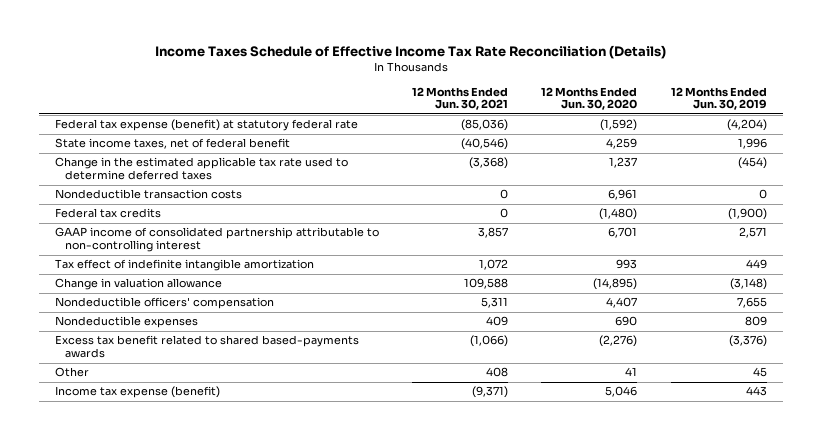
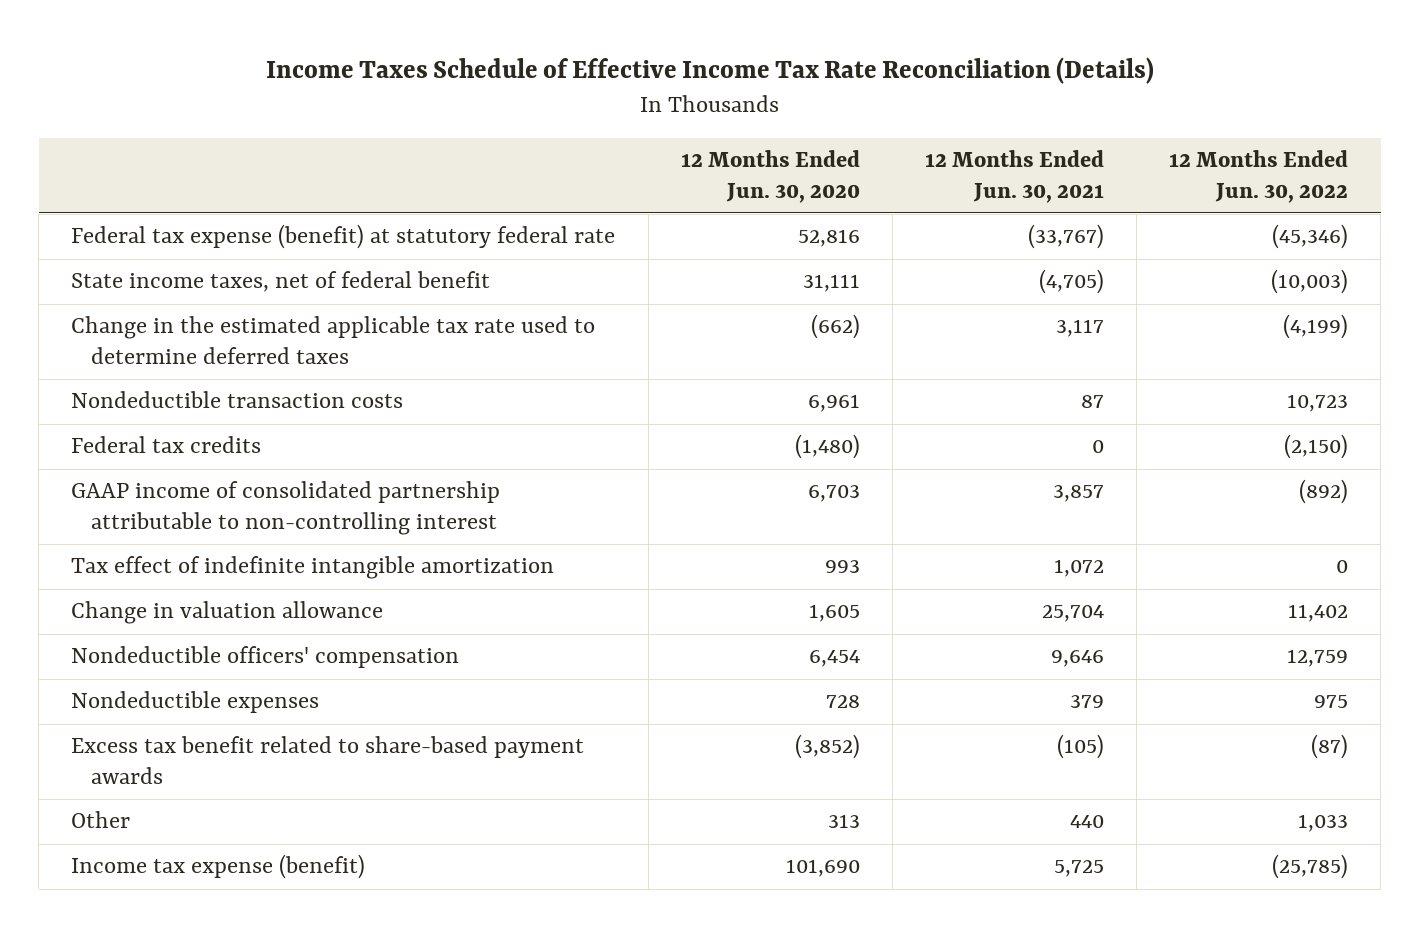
[670,86,767,111] 12 Months Ended Jun. 30, 2019 -> none
none -> [1169,150,1349,203] 12 Months Ended Jun. 30, 2022
[461,119,509,132] (85,036) -> [1027,224,1104,250] (33,767)
[600,119,638,132] (1,592) -> [797,229,860,248] 52,816
[461,138,509,151] (40,546) -> [1038,269,1104,295] (4,705)
[606,138,638,150] 4,259 -> [802,274,860,293] 31,111
[469,157,509,170] (3,368) -> [1055,319,1104,338] 3,117
[609,157,638,169] 1,237 -> [810,314,860,340] (662)
[500,189,509,200] 0 -> [1080,395,1104,409] 87
[608,227,638,239] 6,701 -> [807,485,860,503] 6,703
[464,278,509,290] 109,588 -> [1041,605,1104,623] 25,704
[593,278,638,291] (14,895) -> [808,604,860,623] 1,605
[481,297,509,309] 5,311 -> [1050,650,1104,668] 9,646
[606,297,638,309] 4,407 -> [808,650,860,668] 6,454
[486,316,509,327] 409 -> [1069,695,1104,709] 379
[615,316,638,327] 690 -> [825,695,860,709] 728
[55,335,360,359] Excess tax benefit related to shared based-payments awards -> [71,736,585,785] Excess tax benefit related to share-based payment awards
[470,335,509,348] (1,066) -> [1056,734,1104,760] (105)
[599,335,638,348] (2,276) -> [794,734,860,760] (3,852)
[486,367,509,378] 408 -> [1069,815,1104,829] 440
[625,367,638,377] 41 -> [827,814,860,829] 313
[472,386,509,399] (9,371) -> [1053,860,1104,878] 5,725
[605,386,638,398] 5,046 -> [785,859,860,878] 101,690

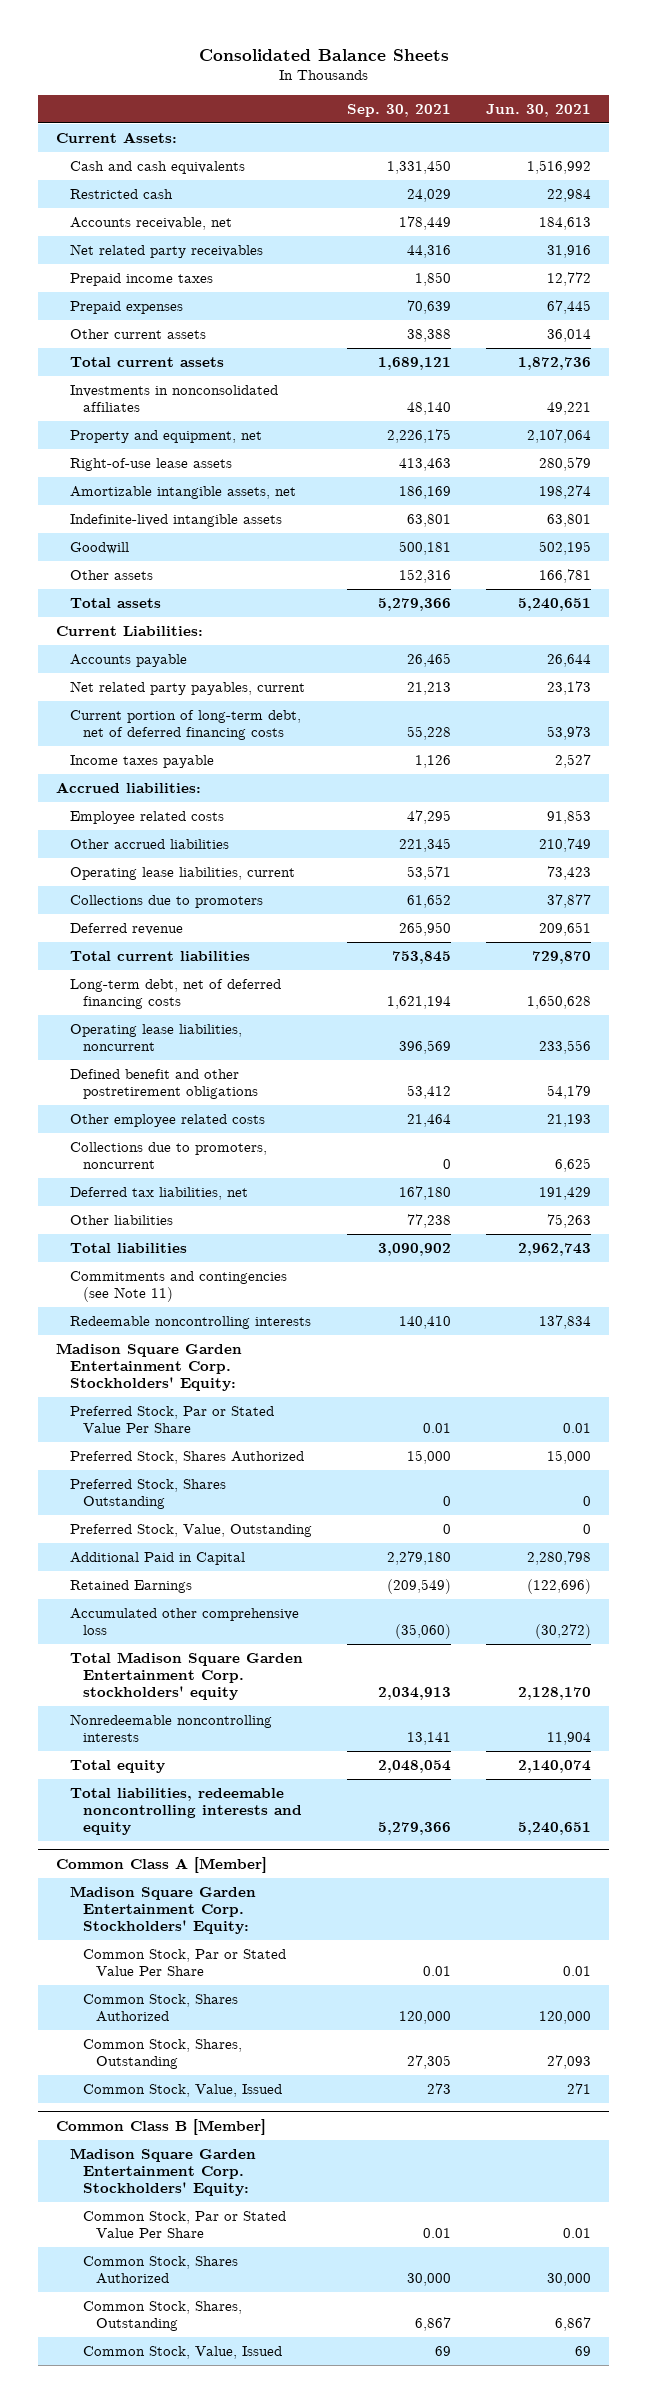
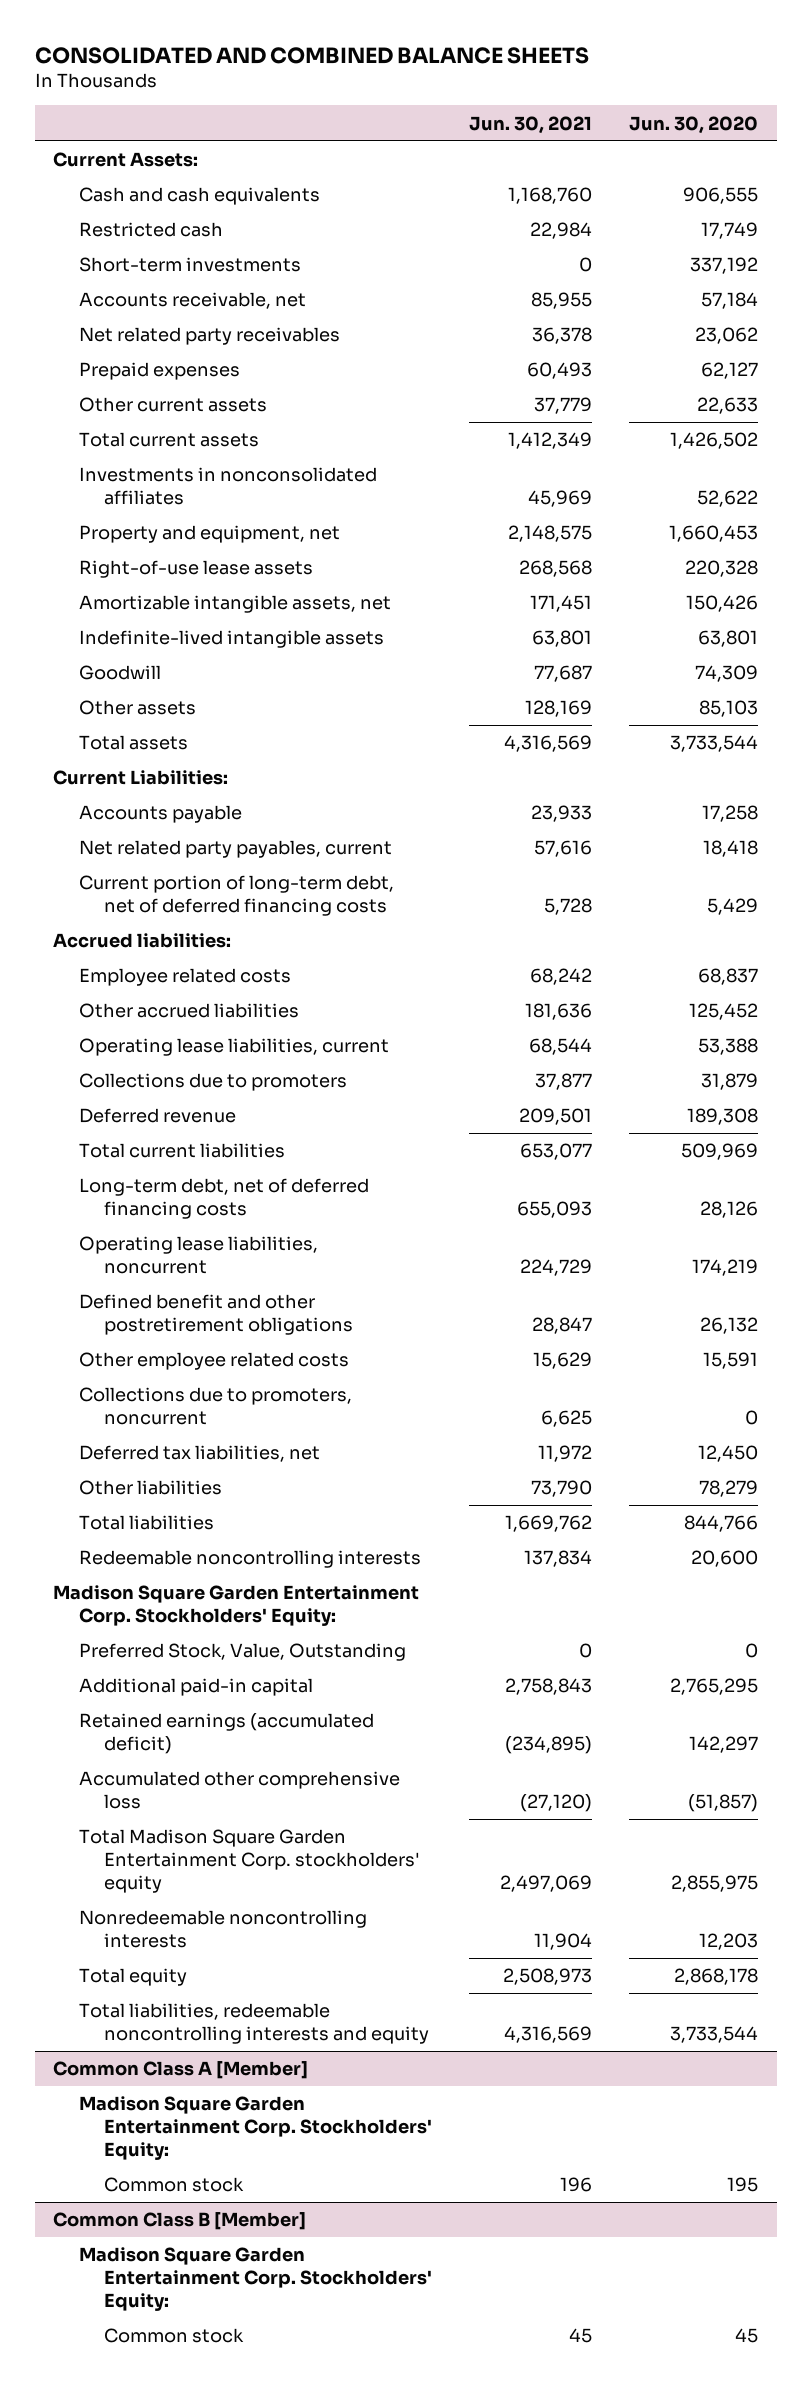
[198,48,449,61] Consolidated Balance Sheets -> [34,46,589,64] CONSOLIDATED AND COMBINED BALANCE SHEETS
[347,103,452,117] Sep. 30, 2021 -> none
none -> [629,115,759,134] Jun. 30, 2020
[527,160,592,175] 1,516,992 -> [508,187,593,205] 1,168,760
[69,273,213,287] Prepaid income taxes -> none
none -> [78,257,301,273] Short-term investments
[539,217,592,231] 184,613 -> [531,292,593,310] 85,955
[547,245,592,259] 31,916 -> [532,327,593,345] 36,378
[547,300,592,315] 67,445 -> [527,362,593,380] 60,493
[547,329,592,343] 36,014 -> [534,397,593,415] 37,779
[518,357,592,371] 1,872,736 -> [508,432,593,450] 1,412,349
[547,402,592,416] 49,221 -> [528,490,593,508] 45,969
[527,429,592,444] 2,107,064 -> [508,525,593,543] 2,148,575
[539,457,592,472] 280,579 -> [519,560,593,578] 268,568
[539,485,592,500] 198,274 -> [530,595,593,613] 171,451
[539,541,592,556] 502,195 -> [534,665,593,683] 77,687
[539,569,592,584] 166,781 -> [525,700,593,718] 128,169
[518,598,592,612] 5,240,651 -> [504,735,593,753] 4,316,569
[69,755,214,769] Income taxes payable -> none
[547,654,592,668] 26,644 -> [531,805,593,823] 23,933
[547,681,592,696] 23,173 -> [534,840,593,858] 57,616
[547,726,592,741] 53,973 -> [544,898,593,916] 5,728
[547,810,592,825] 91,853 -> [530,968,593,986] 68,242
[539,838,592,853] 210,749 -> [525,1003,593,1021] 181,636
[547,866,592,881] 73,423 -> [529,1038,593,1056] 68,544
[539,922,592,937] 209,651 -> [519,1108,593,1126] 209,501
[532,951,592,965] 729,870 -> [520,1143,593,1161] 653,077
[527,995,592,1010] 1,650,628 -> [517,1201,593,1219] 655,093
[539,1040,592,1055] 233,556 -> [520,1259,593,1277] 224,729
[547,1085,592,1100] 54,179 -> [532,1317,593,1335] 28,847
[547,1114,592,1128] 21,193 -> [533,1352,593,1370] 15,629
[69,1271,287,1303] Commitments and contingencies (see Note 11) -> none
[539,1187,592,1201] 191,429 -> [538,1445,593,1463] 11,972
[547,1214,592,1229] 75,263 -> [531,1480,593,1498] 73,790
[518,1243,592,1257] 2,962,743 -> [505,1515,593,1533] 1,669,762
[69,1406,274,1434] Preferred Stock, Par or Stated Value Per Share -> none
[69,1451,304,1465] Preferred Stock, Shares Authorized -> none
[69,1479,226,1510] Preferred Stock, Shares Outstanding -> none
[69,1552,245,1566] Additional Paid in Capital -> [78,1678,313,1697] Additional paid-in capital
[527,1551,592,1566] 2,280,798 -> [505,1678,593,1696] 2,758,843
[69,1580,192,1594] Retained Earnings -> [78,1713,374,1755] Retained earnings (accumulated deficit)
[527,1579,592,1595] (122,696) -> [505,1736,593,1755] (234,895)
[535,1624,592,1640] (30,272) -> [520,1794,593,1813] (27,120)
[518,1687,592,1701] 2,128,170 -> [500,1875,593,1893] 2,497,069
[518,1760,592,1774] 2,140,074 -> [503,1968,593,1986] 2,508,973
[518,1822,592,1836] 5,240,651 -> [504,2026,593,2044] 4,316,569
[82,1949,286,1977] Common Stock, Par or Stated Value Per Share -> none
[82,1994,238,2023] Common Stock, Shares Authorized -> none
[82,2039,242,2070] Common Stock, Shares, Outstanding -> none
[82,2084,282,2098] Common Stock, Value, Issued -> [103,2177,244,2193] Common stock
[567,2083,592,2095] 271 -> [560,2177,593,2193] 196
[82,2211,286,2239] Common Stock, Par or Stated Value Per Share -> none
[82,2256,238,2285] Common Stock, Shares Authorized -> none
[82,2301,242,2332] Common Stock, Shares, Outstanding -> none
[82,2346,282,2360] Common Stock, Value, Issued -> [103,2328,244,2344] Common stock
[575,2346,592,2357] 69 -> [569,2328,593,2344] 45

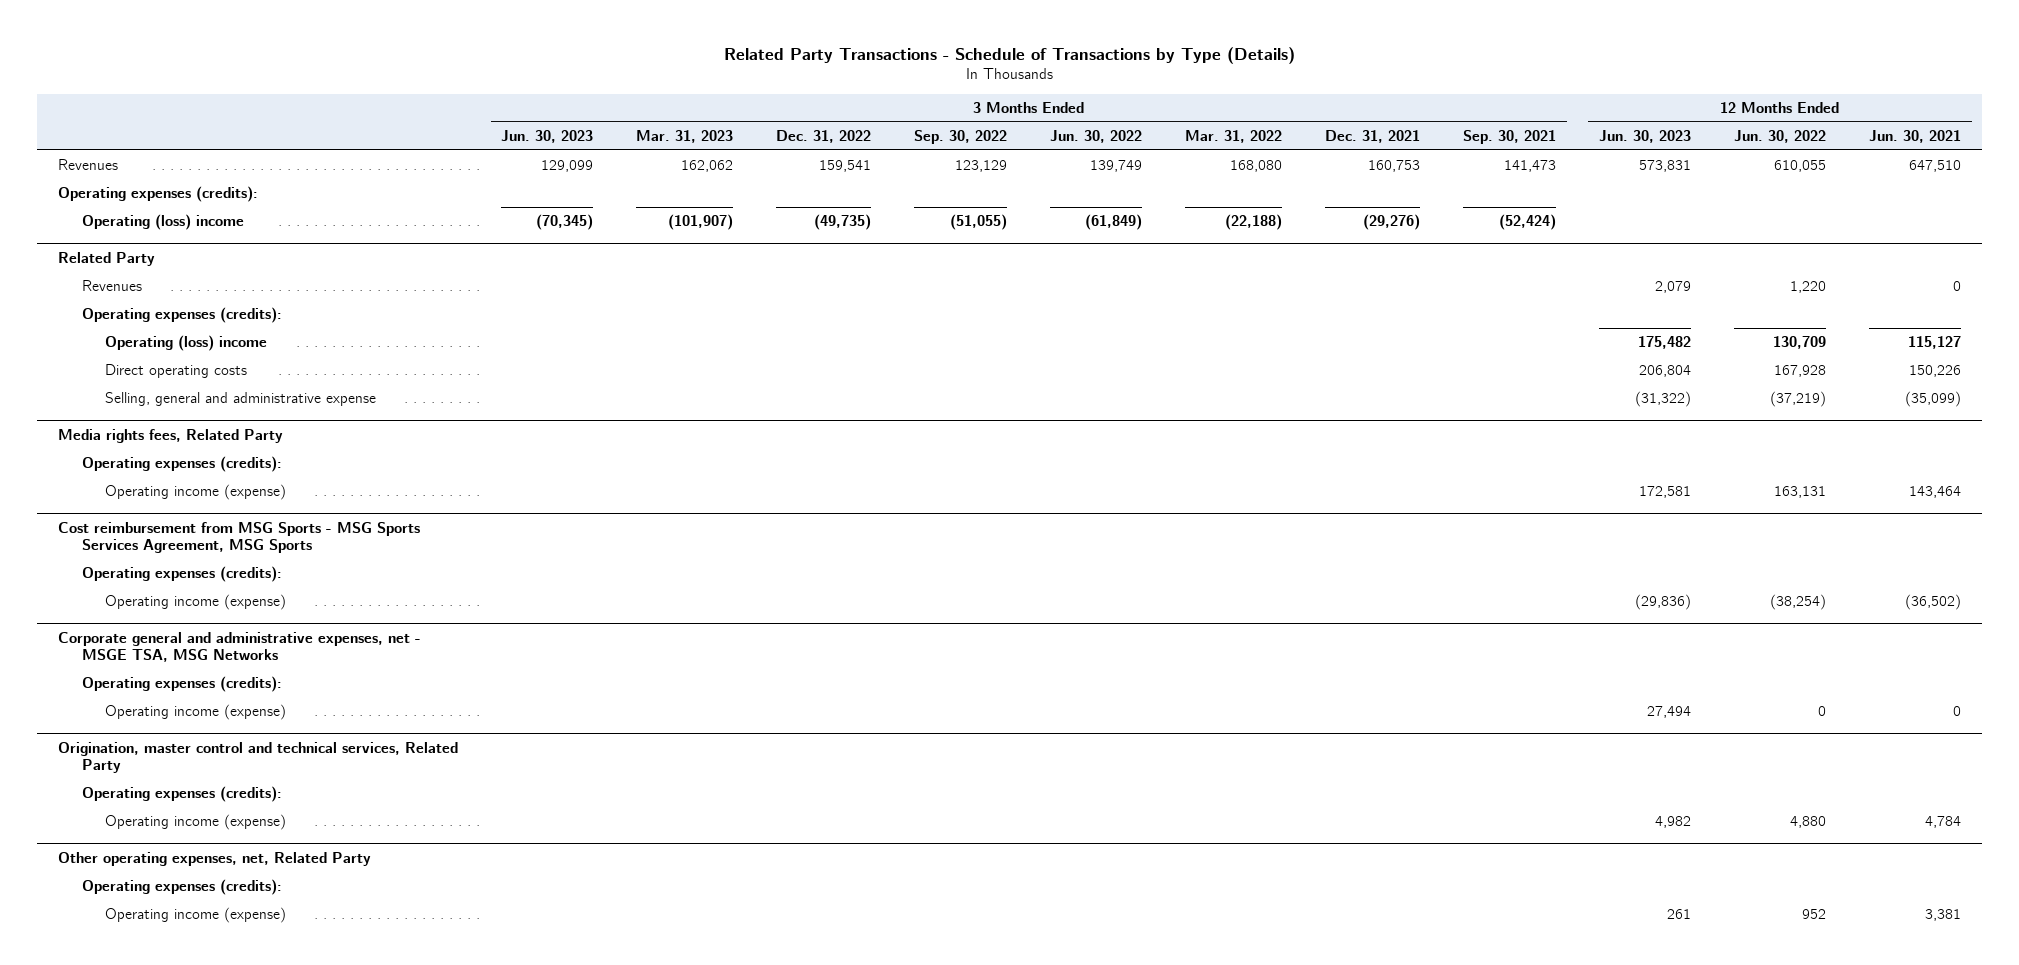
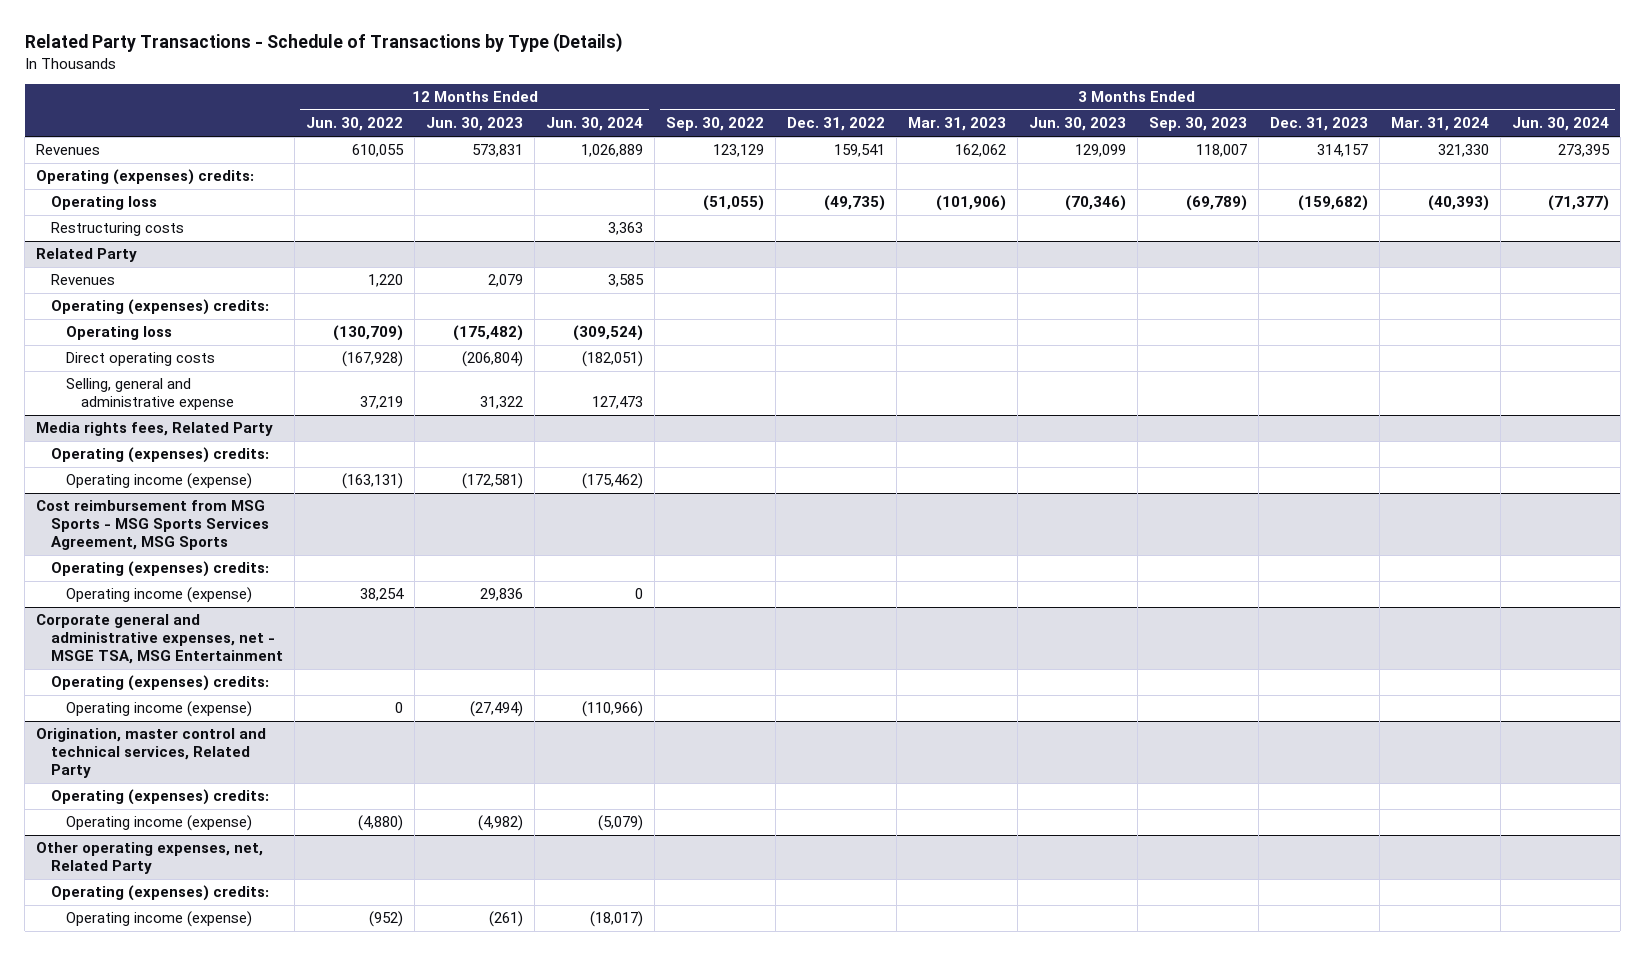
[1050,129,1143,143] Jun. 30, 2022 -> none
[1185,129,1283,143] Mar. 31, 2022 -> none
[1325,129,1421,143] Dec. 31, 2021 -> none
[1463,129,1557,144] Sep. 30, 2021 -> none
[1868,129,1961,143] Jun. 30, 2021 -> none
none -> [546,117,644,132] Jun. 30, 2024
none -> [1148,117,1247,132] Sep. 30, 2023
none -> [1269,117,1368,132] Dec. 31, 2023
none -> [1390,117,1489,132] Mar. 31, 2024
none -> [1511,117,1609,132] Jun. 30, 2024
[58,186,259,203] Operating expenses (credits): -> [36,169,255,186] Operating (expenses) credits:
[81,214,244,231] Operating (loss) income -> [51,196,158,211] Operating loss
[536,214,594,231] (70,345) -> [1064,195,1126,212] (70,346)
[668,214,734,231] (101,907) -> [935,195,1006,212] (101,906)
none -> [51,222,185,237] Restructuring costs
[81,307,282,324] Operating expenses (credits): -> [51,299,270,316] Operating (expenses) credits:
[104,335,267,352] Operating (loss) income -> [65,326,172,341] Operating loss
[1638,336,1692,350] 175,482 -> [453,325,524,342] (175,482)
[1772,336,1826,350] 130,709 -> [333,325,404,342] (130,709)
[1639,365,1692,378] 206,804 -> [462,351,524,368] (206,804)
[1773,365,1826,378] 167,928 -> [342,351,404,368] (167,928)
[1635,391,1692,408] (31,322) -> [480,396,524,410] 31,322
[1769,391,1826,408] (37,219) -> [360,396,404,410] 37,219
[81,456,282,473] Operating expenses (credits): -> [51,447,270,464] Operating (expenses) credits:
[1639,486,1692,499] 172,581 -> [462,473,524,490] (172,581)
[1773,486,1826,499] 163,131 -> [342,473,404,490] (163,131)
[81,566,282,583] Operating expenses (credits): -> [51,561,270,578] Operating (expenses) credits:
[1635,594,1692,611] (29,836) -> [480,588,524,602] 29,836
[1769,594,1826,611] (38,254) -> [360,588,405,602] 38,254
[58,631,422,662] Corporate general and administrative expenses, net - MSGE TSA, MSG Networks -> [36,614,284,665] Corporate general and administrative expenses, net - MSGE TSA, MSG Entertainment
[81,676,282,693] Operating expenses (credits): -> [51,675,270,692] Operating (expenses) credits:
[1647,706,1692,719] 27,494 -> [470,701,524,718] (27,494)
[81,786,282,803] Operating expenses (credits): -> [51,789,270,806] Operating (expenses) credits:
[1655,816,1692,829] 4,982 -> [478,815,524,832] (4,982)
[1789,816,1826,829] 4,880 -> [358,815,404,832] (4,880)
[81,879,282,896] Operating expenses (credits): -> [51,885,270,902] Operating (expenses) credits:
[1667,909,1692,920] 261 -> [489,911,524,928] (261)
[1801,909,1826,920] 952 -> [369,911,404,928] (952)

